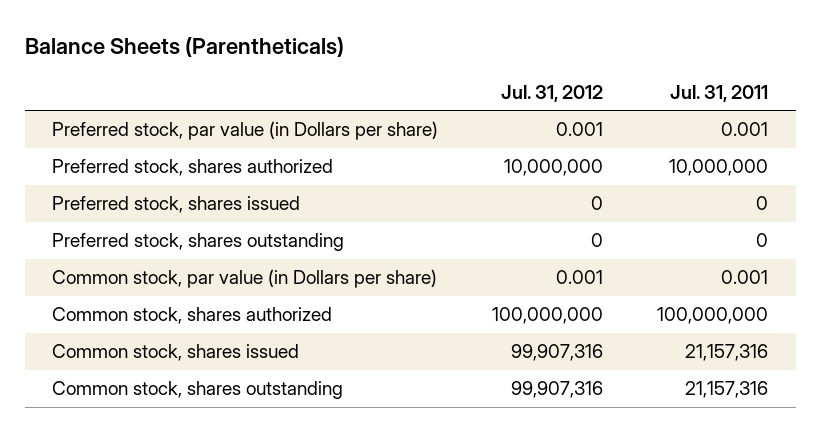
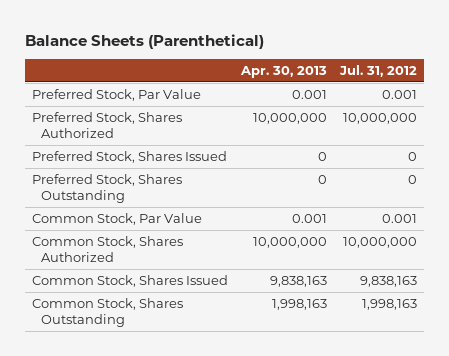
[24,37,344,58] Balance Sheets (Parentheticals) -> [25,33,265,49] Balance Sheets (Parenthetical)
[670,84,769,102] Jul. 31, 2011 -> none
none -> [240,66,328,79] Apr. 30, 2013
[51,121,438,141] Preferred stock, par value (in Dollars per share) -> [31,89,201,102] Preferred Stock, Par Value
[51,159,333,177] Preferred stock, shares authorized -> [31,112,182,139] Preferred Stock, Shares Authorized
[51,196,300,214] Preferred stock, shares issued -> [31,151,227,164] Preferred Stock, Shares Issued
[51,233,344,252] Preferred stock, shares outstanding -> [31,174,182,204] Preferred Stock, Shares Outstanding
[51,269,437,289] Common stock, par value (in Dollars per share) -> [31,213,202,226] Common Stock, Par Value
[51,307,332,325] Common stock, shares authorized -> [31,236,183,263] Common Stock, Shares Authorized
[492,307,604,325] 100,000,000 -> [343,237,418,249] 10,000,000
[51,344,299,362] Common stock, shares issued -> [31,275,228,288] Common Stock, Shares Issued
[511,344,604,362] 99,907,316 -> [360,276,418,288] 9,838,163
[51,381,343,400] Common stock, shares outstanding -> [31,298,183,328] Common Stock, Shares Outstanding
[511,381,604,399] 99,907,316 -> [362,299,418,311] 1,998,163

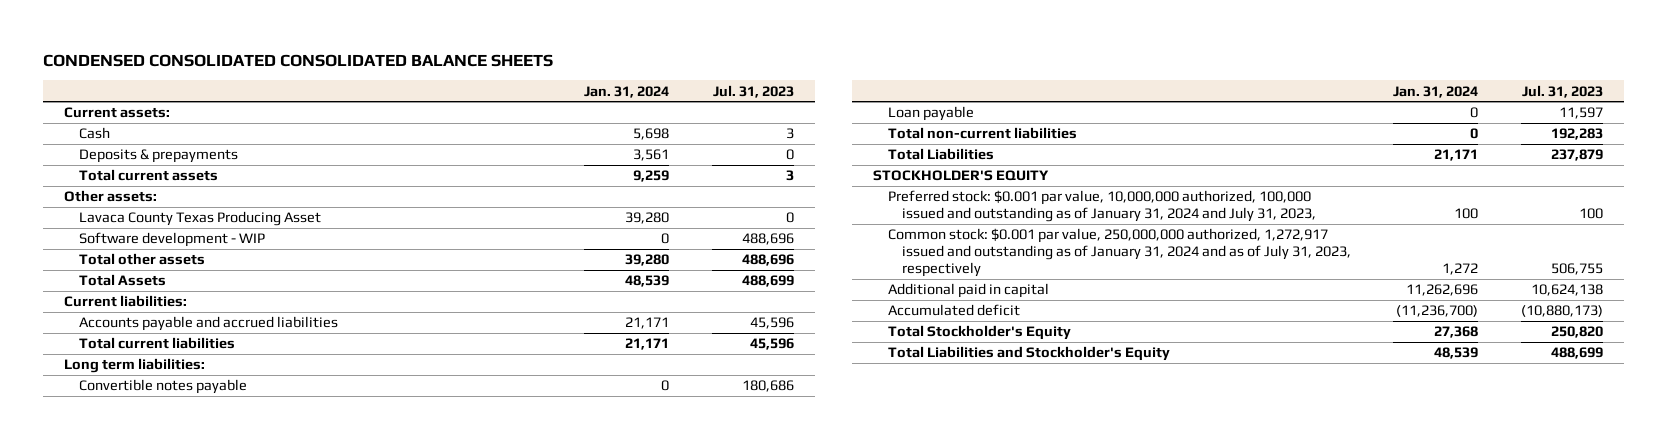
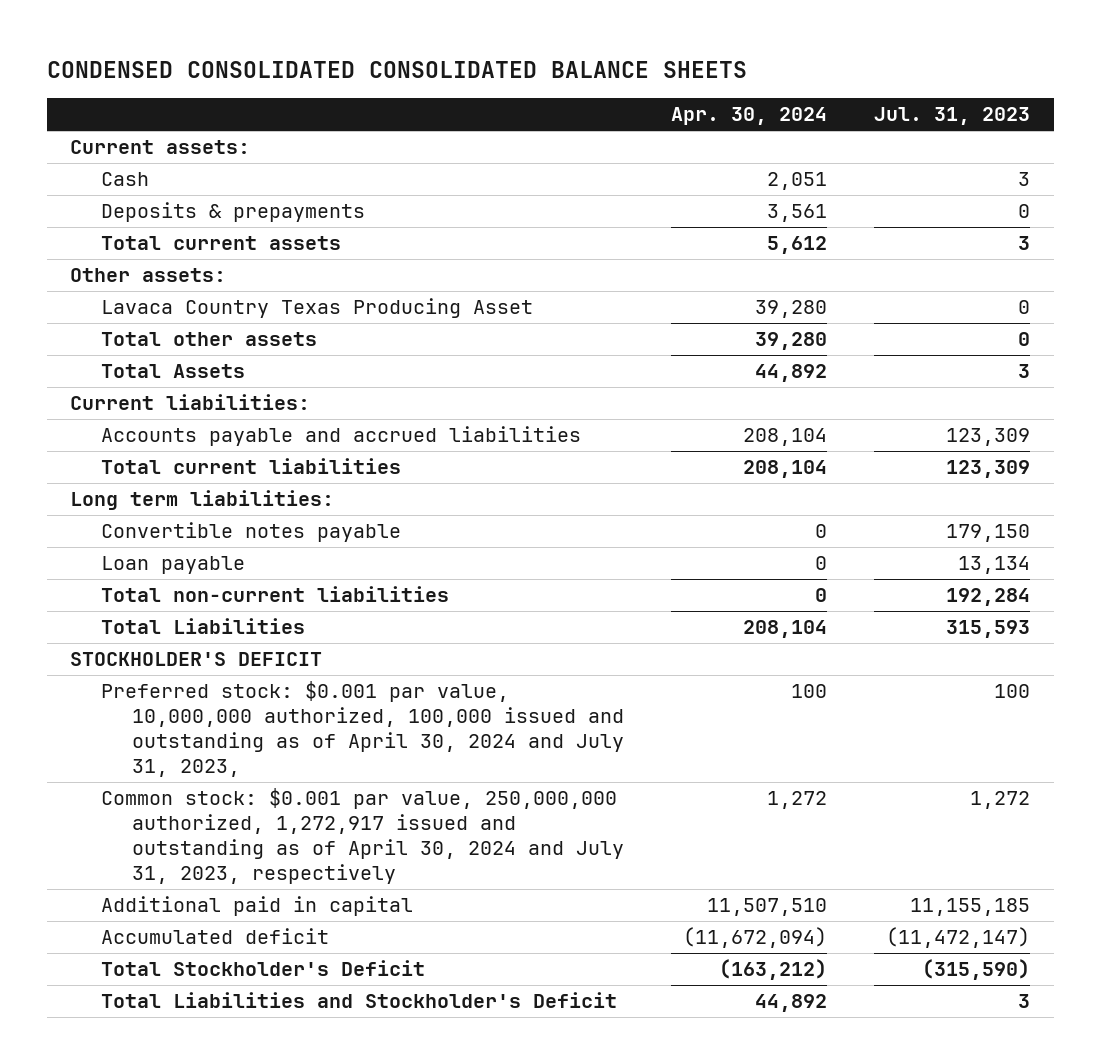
[584,85,670,98] Jan. 31, 2024 -> none
none -> [671,107,828,126] Apr. 30, 2024
[78,232,265,248] Software development - WIP -> none
[78,211,321,227] Lavaca County Texas Producing Asset -> [101,298,534,319] Lavaca Country Texas Producing Asset
[741,254,794,267] 488,696 -> [1018,332,1031,347] 0
[741,275,794,288] 488,699 -> [1018,364,1031,379] 3
[749,317,794,330] 45,596 -> [946,428,1031,447] 123,309
[749,338,794,351] 45,596 -> [946,460,1031,479] 123,309
[741,380,794,393] 180,686 -> [946,524,1031,543] 179,150
[1558,107,1603,120] 11,597 -> [958,556,1031,575] 13,134
[1550,128,1603,141] 192,283 -> [946,588,1031,607] 192,284
[1550,149,1603,162] 237,879 -> [946,620,1031,639] 315,593
[873,170,1050,182] STOCKHOLDER'S EQUITY -> [70,652,323,667] STOCKHOLDER'S DEFICIT
[887,190,1316,223] Preferred stock: $0.001 par value, 10,000,000 authorized, 100,000 issued and outstanding as of January 31, 2024 and July 31, 2023, -> [101,681,625,778] Preferred stock: $0.001 par value, 10,000,000 authorized, 100,000 issued and outstanding as of April 30, 2024 and July 31, 2023,
[887,228,1351,278] Common stock: $0.001 par value, 250,000,000 authorized, 1,272,917 issued and outstanding as of January 31, 2024 and as of July 31, 2023, respectively -> [101,788,625,885] Common stock: $0.001 par value, 250,000,000 authorized, 1,272,917 issued and outstanding as of April 30, 2024 and July 31, 2023, respectively
[1550,263,1603,276] 506,755 -> [970,791,1031,810] 1,272
[1530,284,1603,297] 10,624,138 -> [910,898,1031,917] 11,155,185
[1520,305,1603,318] (10,880,173) -> [886,927,1031,949] (11,472,147)
[887,325,1071,341] Total Stockholder's Equity -> [101,960,426,977] Total Stockholder's Deficit
[1550,326,1603,339] 250,820 -> [922,959,1031,981] (315,590)
[887,346,1170,362] Total Liabilities and Stockholder's Equity -> [101,992,618,1009] Total Liabilities and Stockholder's Deficit
[1550,347,1603,360] 488,699 -> [1018,994,1031,1009] 3

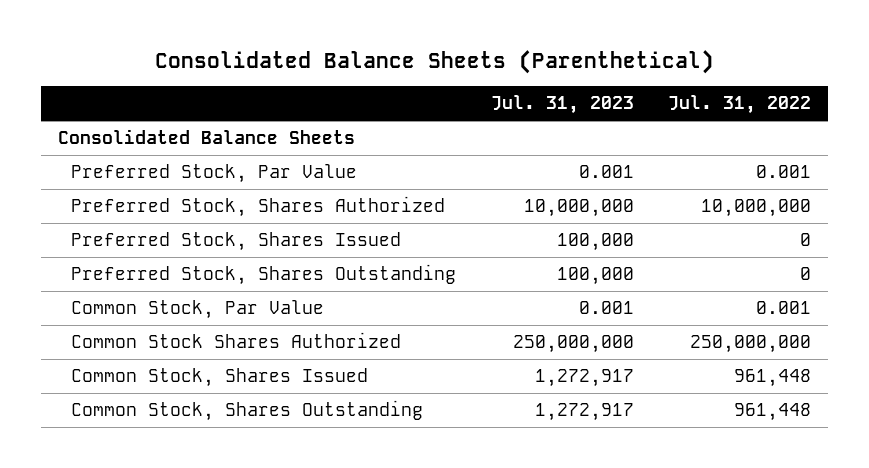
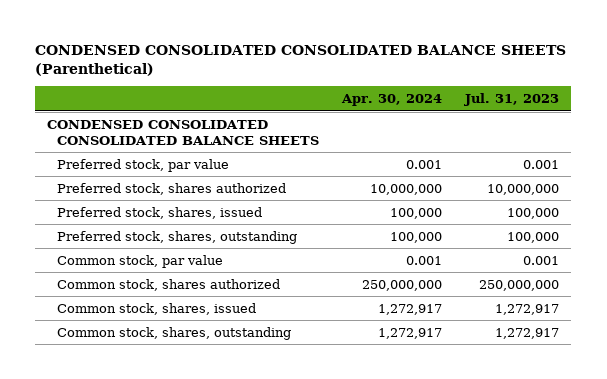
[154,50,714,75] Consolidated Balance Sheets (Parenthetical) -> [35,44,567,76] CONDENSED CONSOLIDATED CONSOLIDATED BALANCE SHEETS (Parenthetical)
[668,95,812,115] Jul. 31, 2022 -> none
none -> [341,94,443,107] Apr. 30, 2024
[58,129,356,145] Consolidated Balance Sheets -> [47,119,319,145] CONDENSED CONSOLIDATED CONSOLIDATED BALANCE SHEETS
[71,164,358,184] Preferred Stock, Par Value -> [56,158,229,172] Preferred stock, par value
[71,196,446,218] Preferred Stock, Shares Authorized -> [56,182,286,195] Preferred stock, shares authorized
[71,232,402,252] Preferred Stock, Shares Issued -> [56,206,262,219] Preferred stock, shares, issued
[71,264,457,286] Preferred Stock, Shares Outstanding -> [56,230,297,244] Preferred stock, shares, outstanding
[71,300,325,320] Common Stock, Par Value -> [56,254,223,268] Common stock, par value
[71,332,402,349] Common Stock Shares Authorized -> [56,278,280,291] Common stock, shares authorized
[71,368,369,388] Common Stock, Shares Issued -> [56,302,256,315] Common stock, shares, issued
[71,400,424,422] Common Stock, Shares Outstanding -> [56,326,291,340] Common stock, shares, outstanding

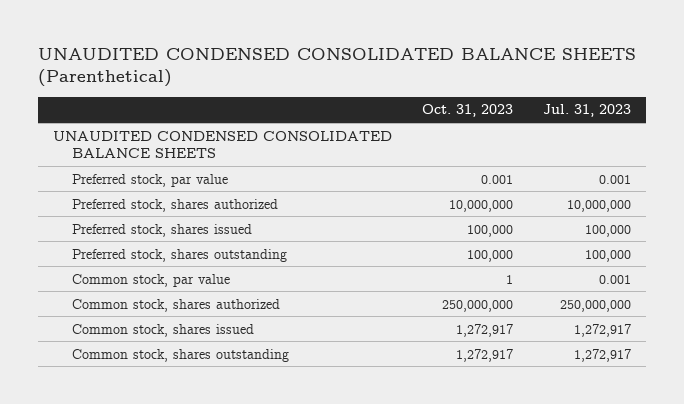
[35,44,567,76] CONDENSED CONSOLIDATED CONSOLIDATED BALANCE SHEETS (Parenthetical) -> [38,48,637,88] UNAUDITED CONDENSED CONSOLIDATED BALANCE SHEETS (Parenthetical)
[341,94,443,107] Apr. 30, 2024 -> none
none -> [422,104,514,118] Oct. 31, 2023
[47,119,319,145] CONDENSED CONSOLIDATED CONSOLIDATED BALANCE SHEETS -> [53,130,393,158] UNAUDITED CONDENSED CONSOLIDATED BALANCE SHEETS
[56,206,262,219] Preferred stock, shares, issued -> [71,223,252,237] Preferred stock, shares issued
[56,230,297,244] Preferred stock, shares, outstanding -> [71,248,287,262] Preferred stock, shares outstanding
[56,302,256,315] Common stock, shares, issued -> [71,323,254,337] Common stock, shares issued
[56,326,291,340] Common stock, shares, outstanding -> [71,348,289,362] Common stock, shares outstanding

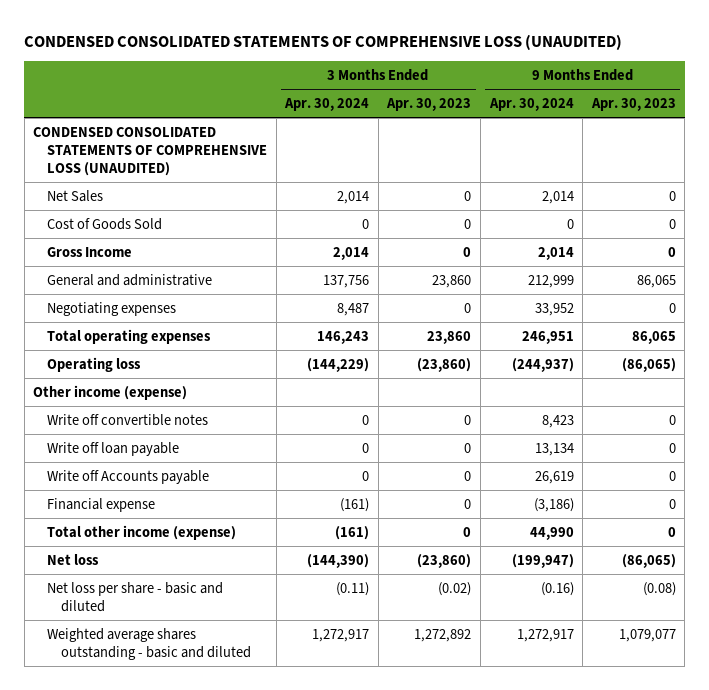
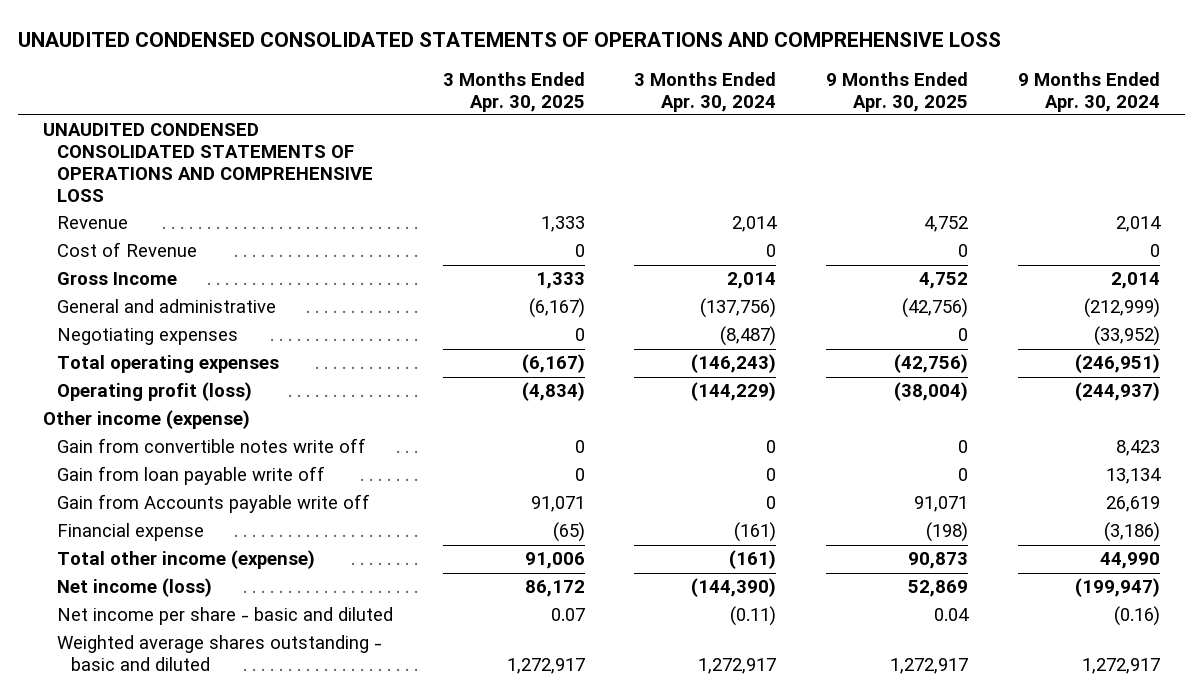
[24,33,623,50] CONDENSED CONSOLIDATED STATEMENTS OF COMPREHENSIVE LOSS (UNAUDITED) -> [18,31,1002,47] UNAUDITED CONDENSED CONSOLIDATED STATEMENTS OF OPERATIONS AND COMPREHENSIVE LOSS
[386,97,472,111] Apr. 30, 2023 -> none
[590,97,676,111] Apr. 30, 2023 -> none
none -> [442,71,585,112] 3 Months Ended Apr. 30, 2025
none -> [826,71,969,112] 9 Months Ended Apr. 30, 2025
[33,126,268,177] CONDENSED CONSOLIDATED STATEMENTS OF COMPREHENSIVE LOSS (UNAUDITED) -> [42,123,374,203] UNAUDITED CONDENSED CONSOLIDATED STATEMENTS OF OPERATIONS AND COMPREHENSIVE LOSS
[47,189,104,202] Net Sales -> [57,216,129,230] Revenue
[47,217,163,230] Cost of Goods Sold -> [57,242,198,258] Cost of Revenue
[323,274,370,288] 137,756 -> [700,298,777,319] (137,756)
[527,274,574,288] 212,999 -> [1083,298,1160,319] (212,999)
[337,302,370,316] 8,487 -> [720,326,777,347] (8,487)
[534,302,574,316] 33,952 -> [1093,326,1160,347] (33,952)
[317,330,370,344] 146,243 -> [691,354,777,374] (146,243)
[521,330,574,344] 246,951 -> [1074,354,1160,374] (246,951)
[47,356,142,372] Operating loss -> [57,382,253,402] Operating profit (loss)
[47,413,209,426] Write off convertible notes -> [57,438,367,454] Gain from convertible notes write off
[47,441,180,456] Write off loan payable -> [57,466,326,486] Gain from loan payable write off
[47,469,210,484] Write off Accounts payable -> [57,494,371,514] Gain from Accounts payable write off
[47,553,100,565] Net loss -> [57,578,213,598] Net income (loss)
[47,581,224,612] Net loss per share - basic and diluted -> [57,607,394,626] Net income per share - basic and diluted

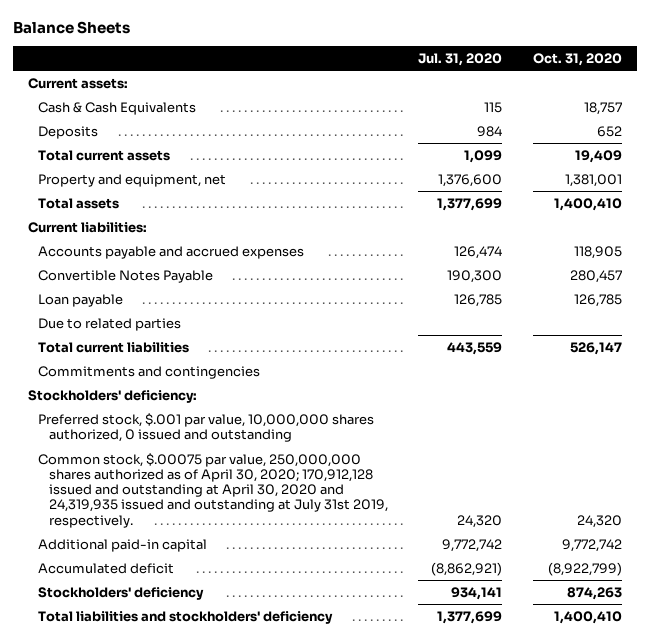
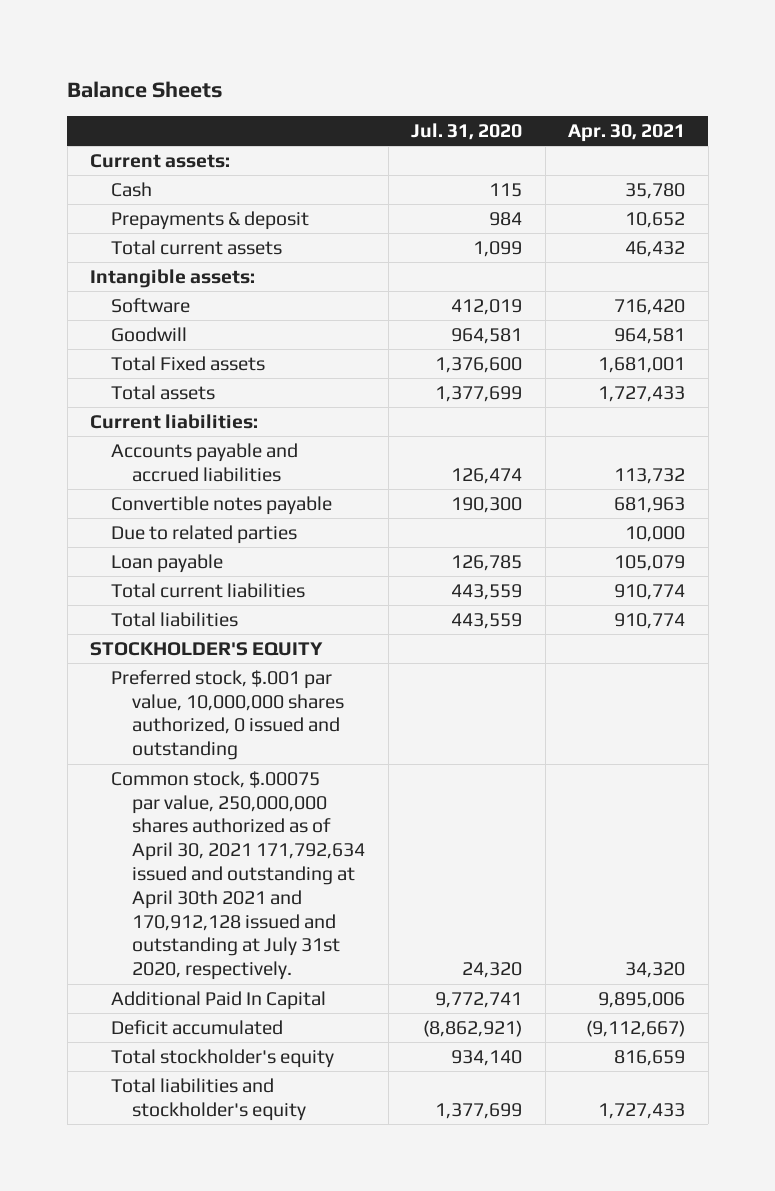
[532,52,622,66] Oct. 31, 2020 -> none
none -> [568,124,686,143] Apr. 30, 2021
[38,101,197,115] Cash & Cash Equivalents -> [111,181,153,197] Cash
[38,125,99,139] Deposits -> [111,210,310,230] Prepayments & deposit
none -> [90,268,256,288] Intangible assets:
none -> [111,297,191,313] Software
none -> [111,326,188,342] Goodwill
[38,173,227,187] Property and equipment, net -> [111,355,266,371] Total Fixed assets
[38,245,305,259] Accounts payable and accrued expenses -> [111,442,299,482] Accounts payable and accrued liabilities
[38,269,214,283] Convertible Notes Payable -> [111,495,333,515] Convertible notes payable
[38,293,124,307] Loan payable -> [111,553,224,573] Loan payable
[38,365,261,379] Commitments and contingencies -> none
none -> [111,611,239,627] Total liabilities
[27,389,197,403] Stockholders' deficiency: -> [90,641,324,656] STOCKHOLDER'S EQUITY
[38,452,388,528] Common stock, $.00075 par value, 250,000,000 shares authorized as of April 30, 2020; 170,912,128 issued and outstanding at April 30, 2020 and 24,319,935 issued and outstanding at July 31st 2019, respectively. -> [111,770,366,981] Common stock, $.00075 par value, 250,000,000 shares authorized as of April 30, 2021 171,792,634 issued and outstanding at April 30th 2021 and 170,912,128 issued and outstanding at July 31st 2020, respectively.
[38,538,208,552] Additional paid-in capital -> [111,990,327,1010] Additional Paid In Capital
[442,538,503,552] 9,772,742 -> [435,991,523,1008] 9,772,741
[38,562,175,574] Accumulated deficit -> [111,1019,284,1035] Deficit accumulated
[38,586,205,600] Stockholders' deficiency -> [111,1048,335,1068] Total stockholder's equity
[451,586,503,600] 934,141 -> [451,1049,523,1066] 934,140
[38,610,334,624] Total liabilities and stockholders' deficiency -> [111,1077,307,1121] Total liabilities and stockholder's equity

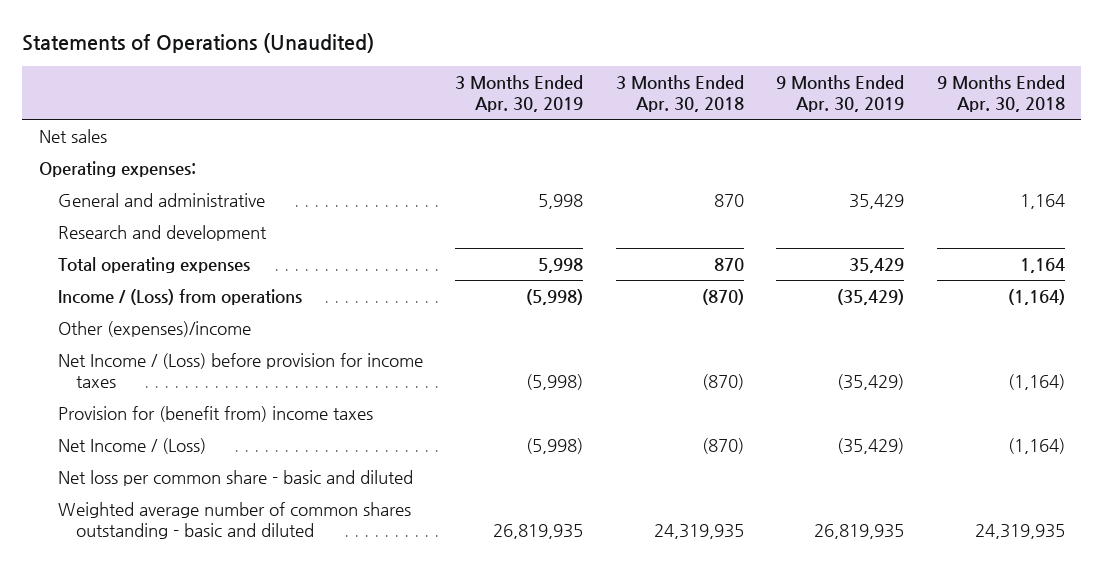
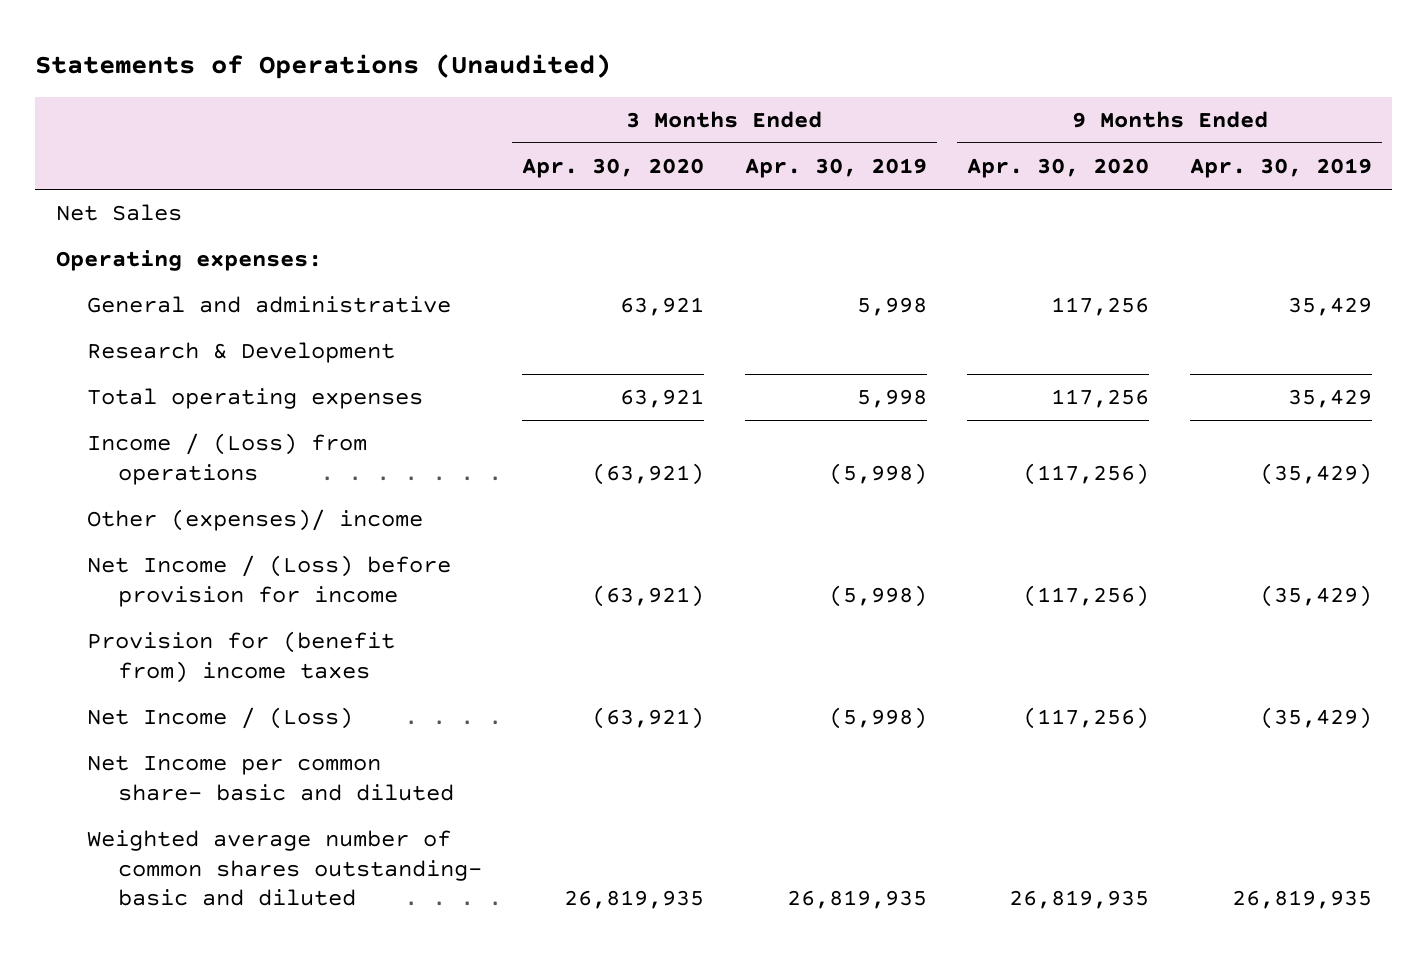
[615,74,744,113] 3 Months Ended Apr. 30, 2018 -> none
[937,74,1066,113] 9 Months Ended Apr. 30, 2018 -> none
none -> [522,158,705,179] Apr. 30, 2020
none -> [967,158,1150,179] Apr. 30, 2020
[38,128,107,143] Net sales -> [55,204,182,222] Net Sales
[57,224,267,241] Research and development -> [86,342,395,364] Research & Development
[57,320,251,337] Other (expenses)/income -> [86,509,423,532] Other (expenses)/ income
[57,352,423,389] Net Income / (Loss) before provision for income taxes -> [86,555,451,607] Net Income / (Loss) before provision for income
[57,469,413,486] Net loss per common share - basic and diluted -> [86,755,454,801] Net Income per common share- basic and diluted
[57,501,411,540] Weighted average number of common shares outstanding - basic and diluted -> [86,830,482,907] Weighted average number of common shares outstanding- basic and diluted

